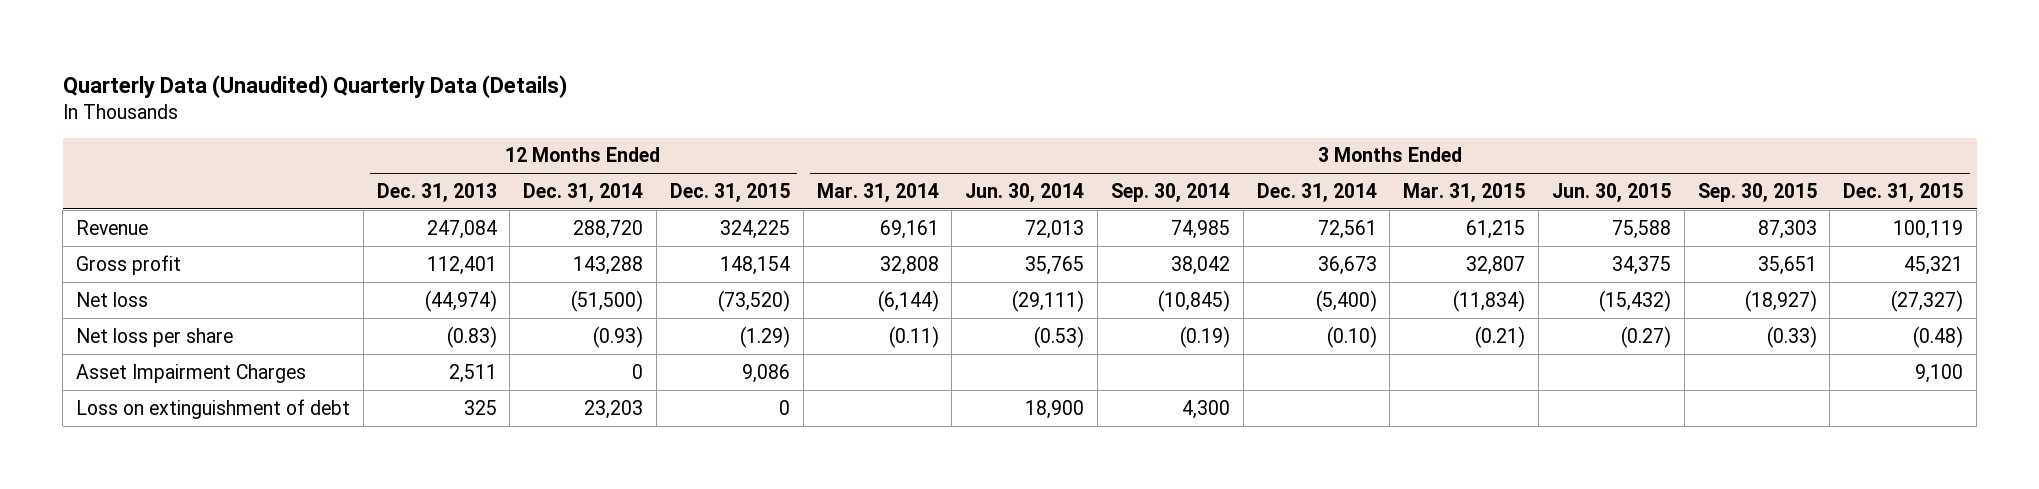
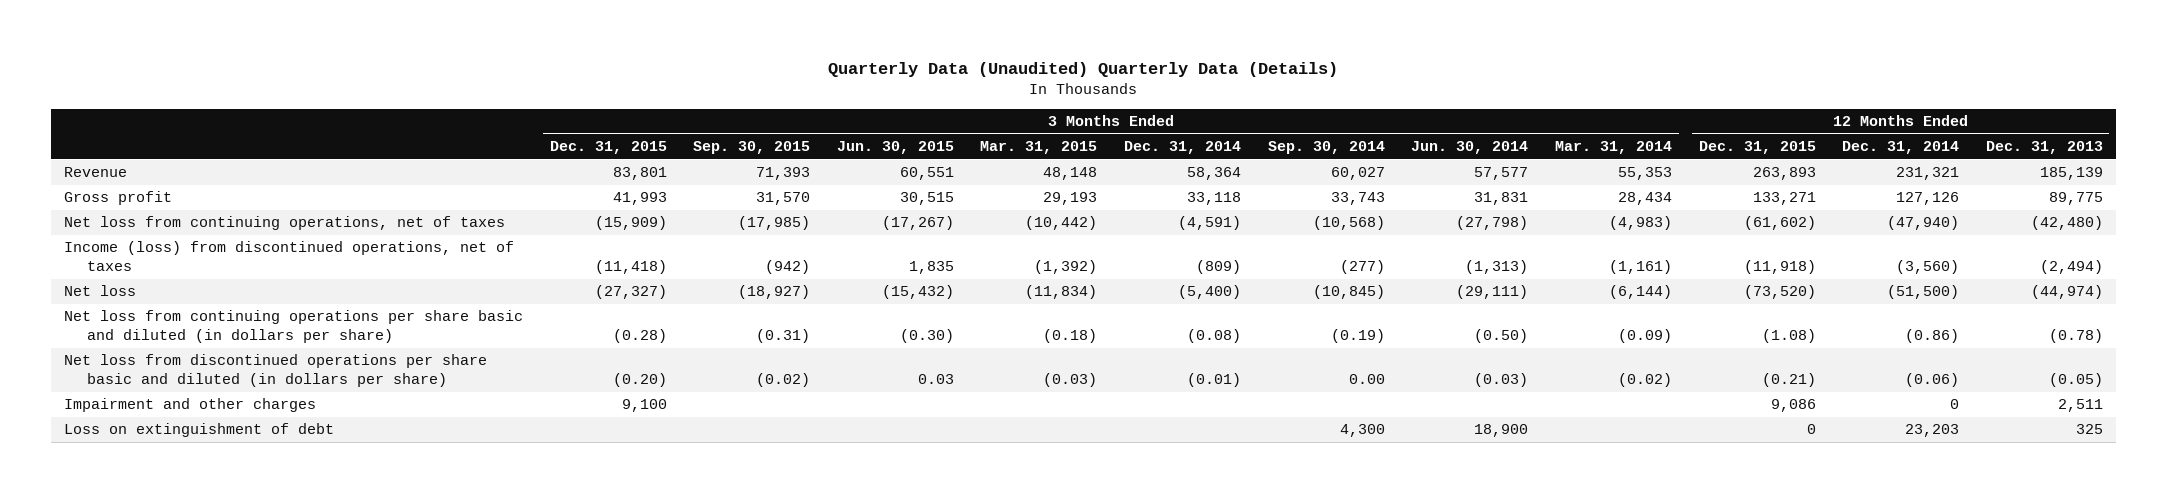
[426,219,497,239] 247,084 -> [2039,167,2103,181] 185,139
[573,219,644,239] 288,720 -> [1896,167,1960,181] 231,321
[719,219,790,239] 324,225 -> [1752,167,1816,181] 263,893
[879,219,939,239] 69,161 -> [1617,167,1672,181] 55,353
[1025,219,1085,239] 72,013 -> [1474,167,1529,181] 57,577
[1170,219,1230,239] 74,985 -> [1330,167,1385,181] 60,027
[1317,219,1377,239] 72,561 -> [1187,167,1242,181] 58,364
[1466,219,1526,239] 61,215 -> [1043,167,1098,181] 48,148
[1611,219,1671,239] 75,588 -> [899,167,954,181] 60,551
[1757,219,1817,239] 87,303 -> [756,167,811,181] 71,393
[1893,219,1964,239] 100,119 -> [612,167,667,181] 83,801
[426,255,497,275] 112,401 -> [2048,192,2103,206] 89,775
[573,255,644,275] 143,288 -> [1896,192,1960,206] 127,126
[719,255,790,275] 148,154 -> [1752,192,1816,206] 133,271
[879,255,939,275] 32,808 -> [1617,192,1672,206] 28,434
[1025,255,1085,275] 35,765 -> [1474,192,1529,206] 31,831
[1170,255,1230,275] 38,042 -> [1330,192,1385,206] 33,743
[1317,255,1377,275] 36,673 -> [1187,192,1242,206] 33,118
[1466,255,1526,275] 32,807 -> [1043,192,1098,206] 29,193
[1611,255,1671,275] 34,375 -> [899,192,954,206] 30,515
[1757,255,1817,275] 35,651 -> [756,192,811,206] 31,570
[1904,255,1964,275] 45,321 -> [612,192,667,206] 41,993
none -> [63,216,505,231] Net loss from continuing operations, net of taxes
none -> [63,241,514,272] Income (loss) from discontinued operations, net of taxes
[75,327,233,347] Net loss per share -> none
none -> [63,310,523,344] Net loss from continuing operations per share basic and diluted (in dollars per share)
none -> [63,354,487,388] Net loss from discontinued operations per share basic and diluted (in dollars per share)
[75,363,306,383] Asset Impairment Charges -> [63,398,316,413] Impairment and other charges

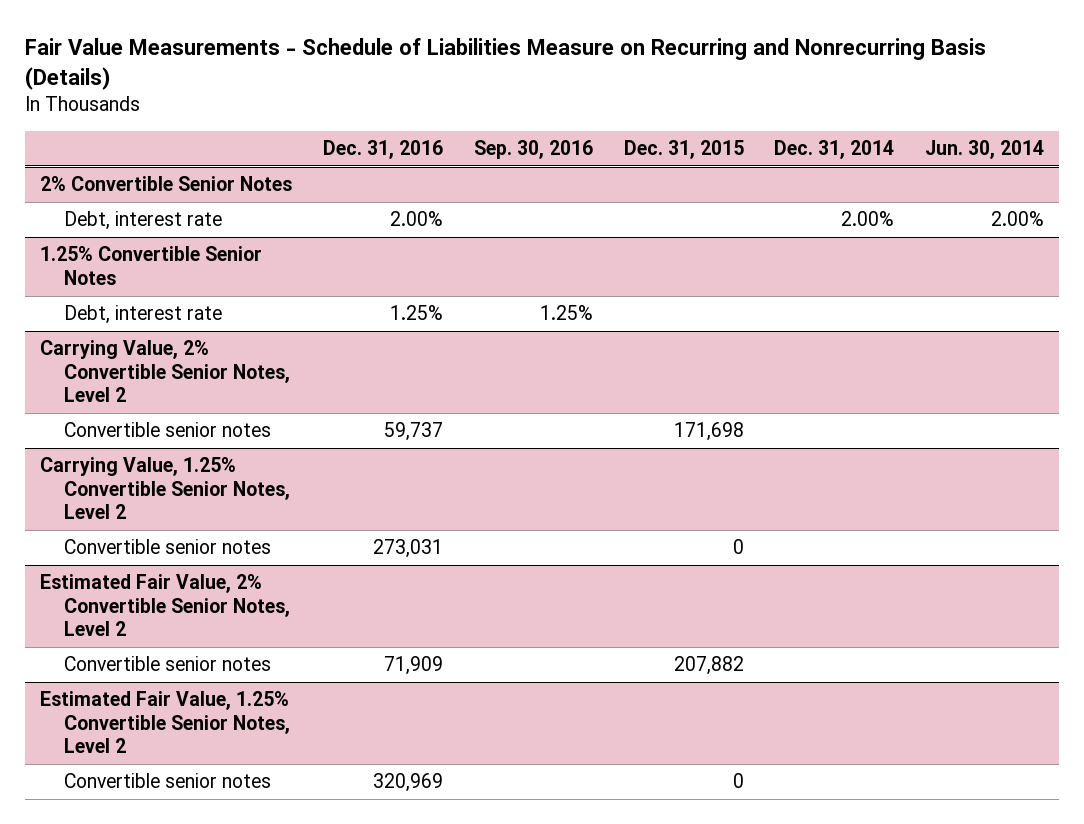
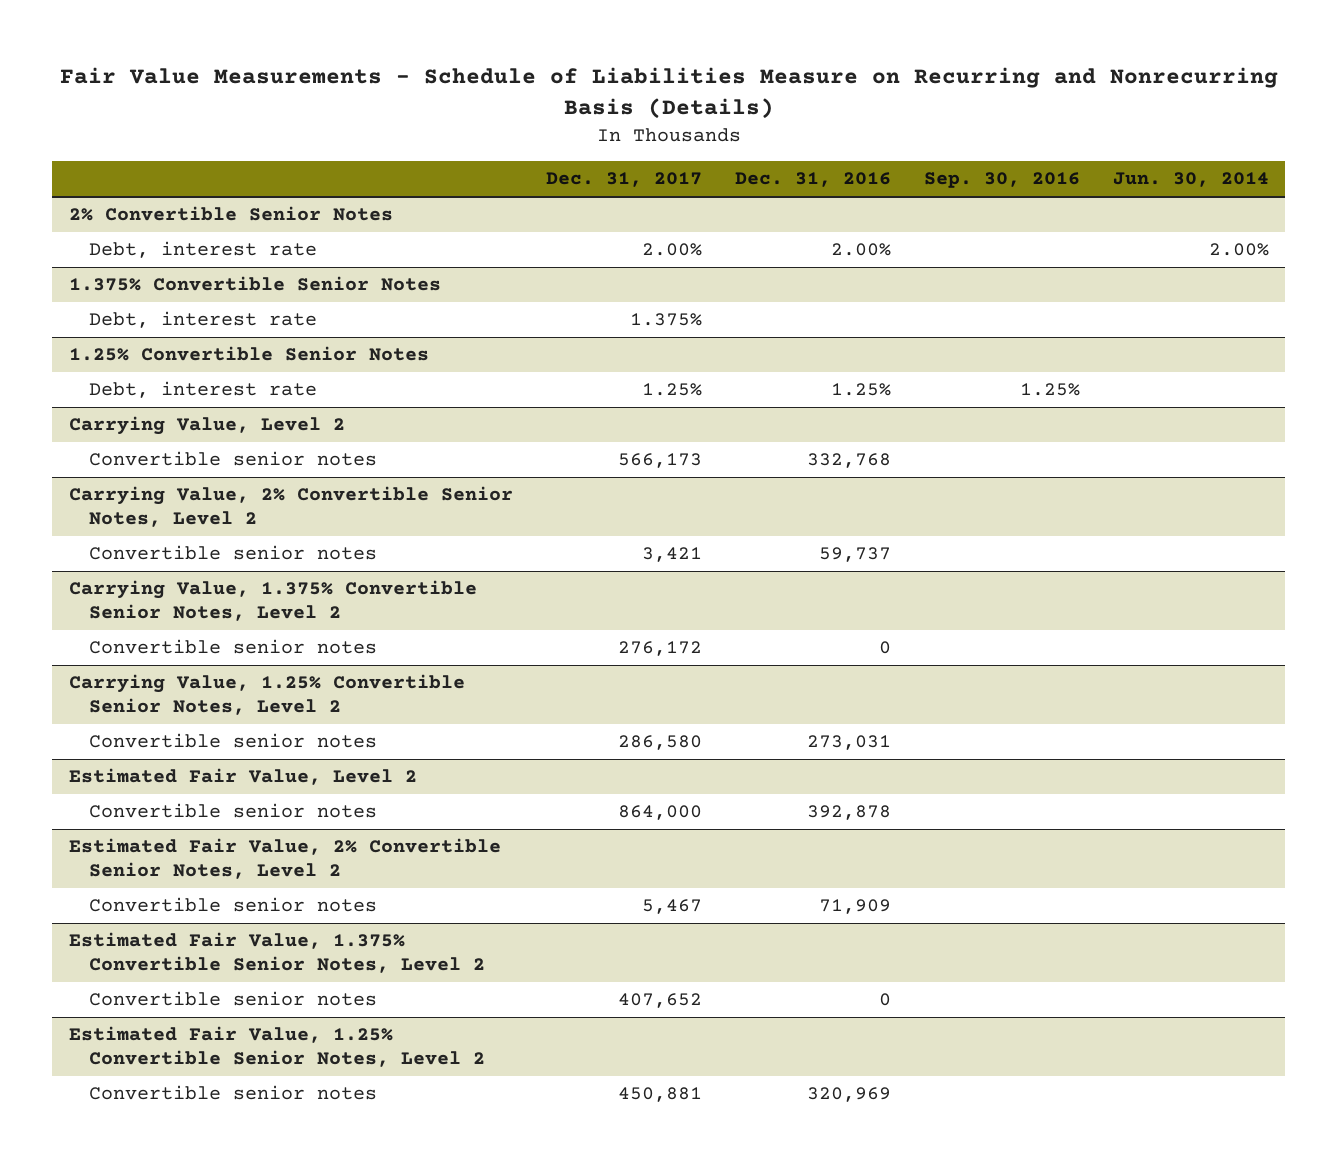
[623,139,744,159] Dec. 31, 2015 -> none
[774,139,895,159] Dec. 31, 2014 -> none
none -> [545,172,702,188] Dec. 31, 2017
none -> [68,276,441,292] 1.375% Convertible Senior Notes
none -> [89,311,318,329] Debt, interest rate
none -> [68,416,345,436] Carrying Value, Level 2
none -> [89,451,378,467] Convertible senior notes
none -> [68,580,477,621] Carrying Value, 1.375% Convertible Senior Notes, Level 2
none -> [89,639,378,655] Convertible senior notes
none -> [68,768,417,786] Estimated Fair Value, Level 2
none -> [89,803,378,819] Convertible senior notes
none -> [68,932,486,973] Estimated Fair Value, 1.375% Convertible Senior Notes, Level 2
none -> [89,991,378,1007] Convertible senior notes

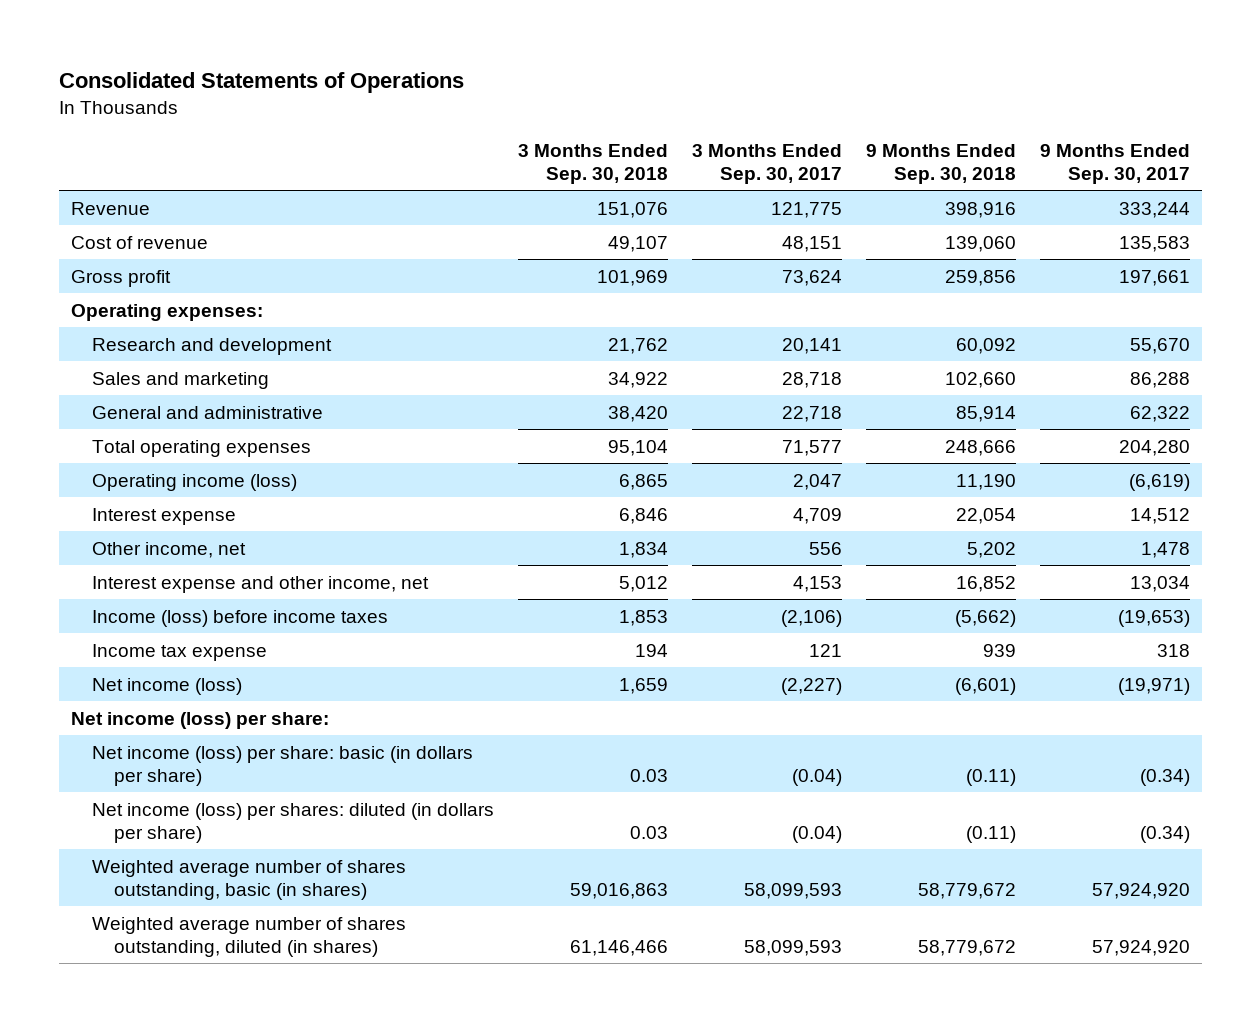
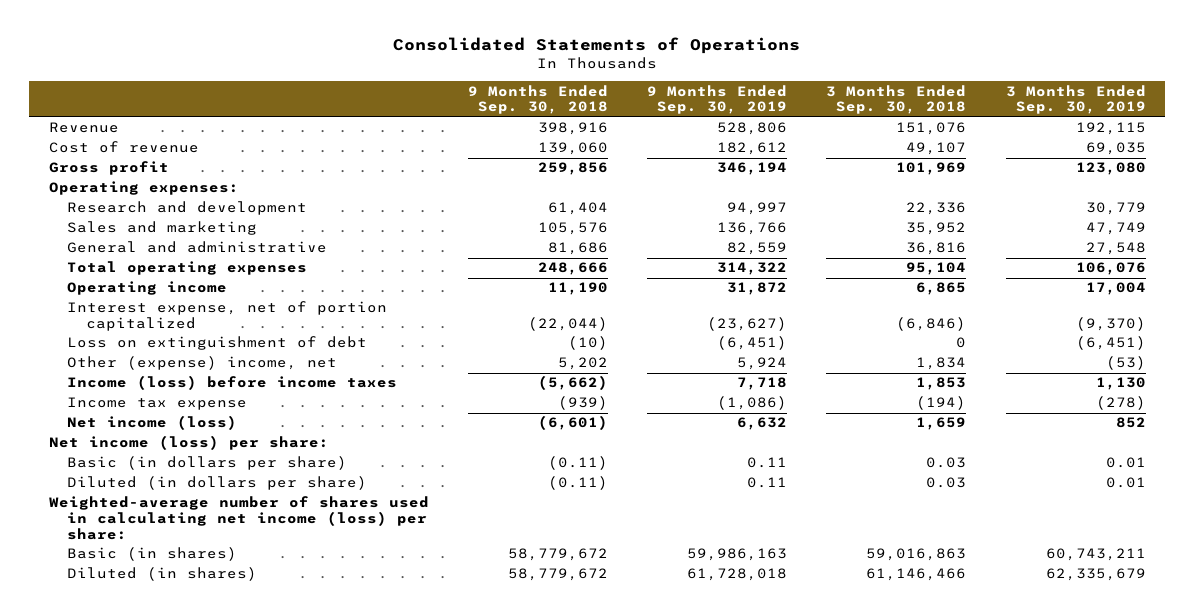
[692,143,843,184] 3 Months Ended Sep. 30, 2017 -> none
[1039,143,1190,184] 9 Months Ended Sep. 30, 2017 -> none
none -> [647,84,788,115] 9 Months Ended Sep. 30, 2019
none -> [1005,84,1146,115] 3 Months Ended Sep. 30, 2019
[608,337,669,354] 21,762 -> [906,202,967,216] 22,336
[956,337,1017,354] 60,092 -> [548,202,609,216] 61,404
[608,371,669,388] 34,922 -> [906,222,967,236] 35,952
[945,371,1017,388] 102,660 -> [538,222,609,236] 105,576
[608,405,669,422] 38,420 -> [906,242,967,256] 36,816
[956,405,1017,422] 85,914 -> [548,242,609,256] 81,686
[92,507,237,525] Interest expense -> none
[92,575,430,593] Interest expense and other income, net -> none
[92,473,298,491] Operating income (loss) -> [67,281,228,296] Operating income
none -> [67,301,388,332] Interest expense, net of portion capitalized
none -> [67,336,368,351] Loss on extinguishment of debt
[92,541,247,558] Other income, net -> [67,356,338,371] Other (expense) income, net
[635,643,669,657] 194 -> [916,396,967,411] (194)
[983,643,1017,657] 939 -> [558,396,609,411] (939)
[92,745,474,786] Net income (loss) per share: basic (in dollars per share) -> [67,456,348,471] Basic (in dollars per share)
[92,802,495,843] Net income (loss) per shares: diluted (in dollars per share) -> [67,476,368,491] Diluted (in dollars per share)
none -> [48,496,429,540] Weighted-average number of shares used in calculating net income (loss) per share:
[92,859,407,900] Weighted average number of shares outstanding, basic (in shares) -> [67,547,238,562] Basic (in shares)
[92,916,407,957] Weighted average number of shares outstanding, diluted (in shares) -> [67,567,258,582] Diluted (in shares)

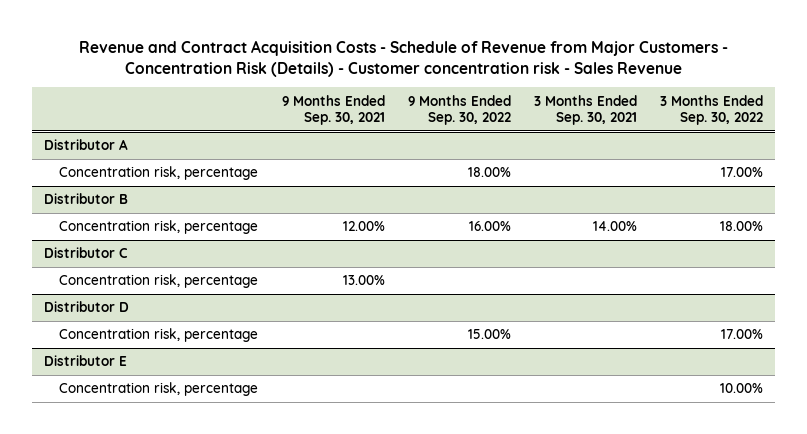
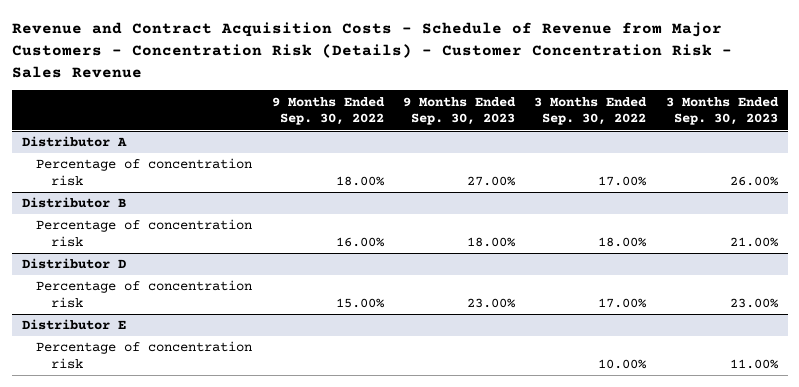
[78,40,728,77] Revenue and Contract Acquisition Costs - Schedule of Revenue from Major Customers - Concentration Risk (Details) - Customer concentration risk - Sales Revenue -> [11,22,732,78] Revenue and Contract Acquisition Costs - Schedule of Revenue from Major Customers - Concentration Risk (Details) - Customer Concentration Risk - Sales Revenue
[281,94,385,126] 9 Months Ended Sep. 30, 2021 -> none
[534,94,638,126] 3 Months Ended Sep. 30, 2021 -> none
none -> [402,96,516,126] 9 Months Ended Sep. 30, 2023
none -> [665,96,779,126] 3 Months Ended Sep. 30, 2023
[59,166,259,181] Concentration risk, percentage -> [36,158,253,187] Percentage of concentration risk
[43,247,128,259] Distributor C -> none
[59,274,259,289] Concentration risk, percentage -> none
[59,220,259,235] Concentration risk, percentage -> [36,219,253,248] Percentage of concentration risk
[59,328,259,343] Concentration risk, percentage -> [36,280,253,309] Percentage of concentration risk
[59,382,259,397] Concentration risk, percentage -> [36,341,253,370] Percentage of concentration risk

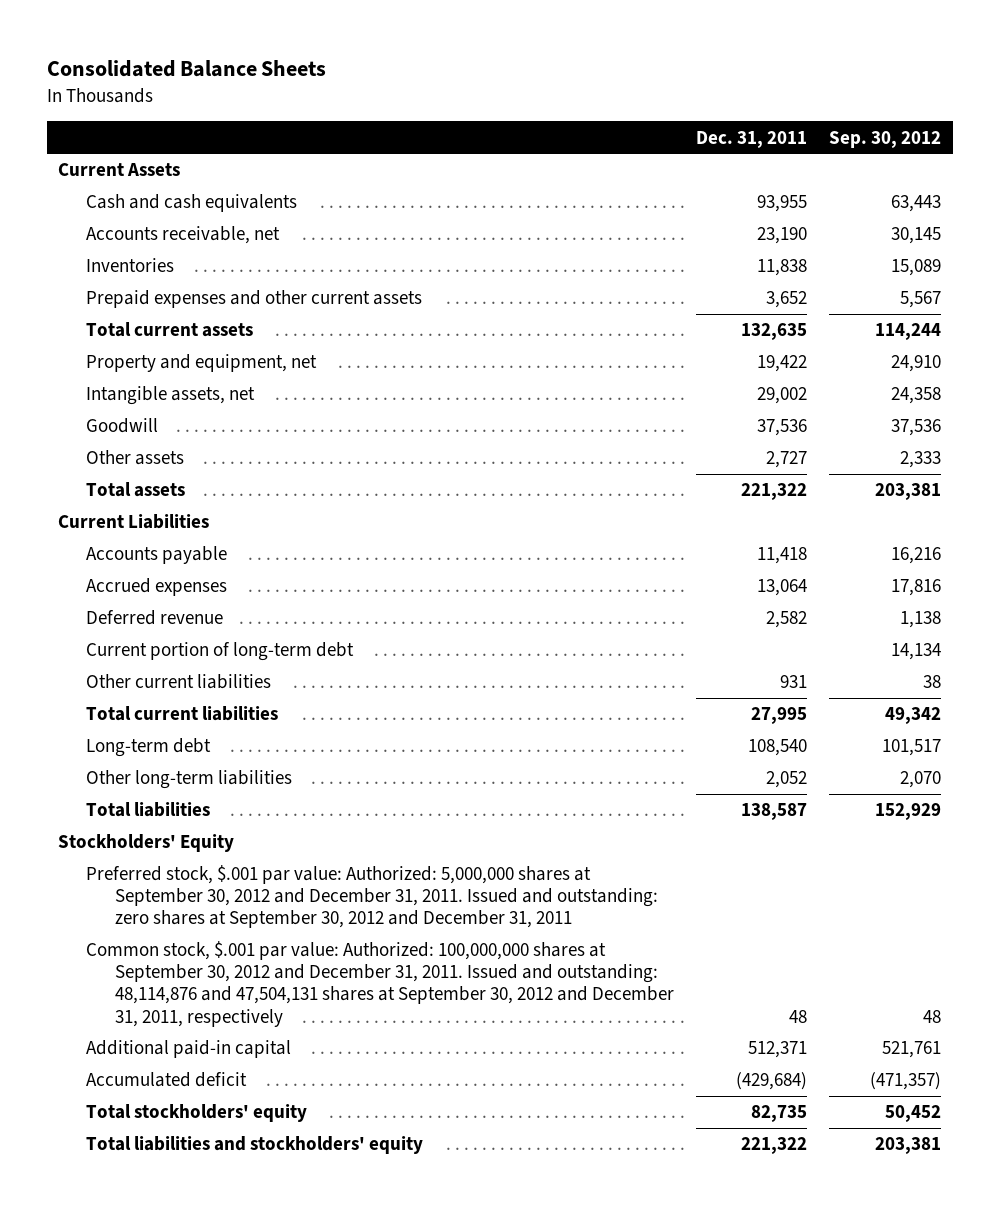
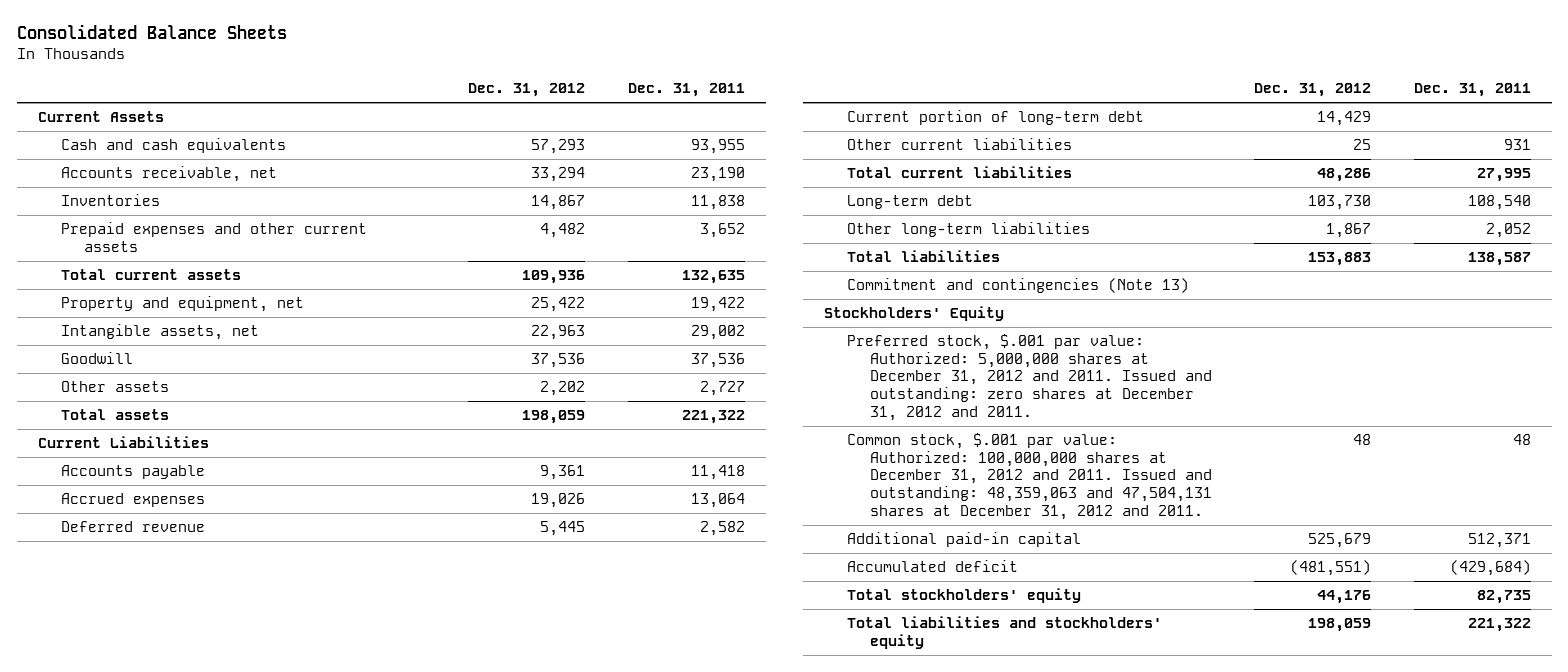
[829,130,942,148] Sep. 30, 2012 -> none
none -> [468,83,586,98] Dec. 31, 2012
none -> [846,278,1189,294] Commitment and contingencies (Note 13)
[86,865,658,929] Preferred stock, $.001 par value: Authorized: 5,000,000 shares at September 30, 2012 and December 31, 2011. Issued and outstanding: zero shares at September 30, 2012 and December 31, 2011 -> [846,334,1213,421] Preferred stock, $.001 par value: Authorized: 5,000,000 shares at December 31, 2012 and 2011. Issued and outstanding: zero shares at December 31, 2012 and 2011.
[86,941,674,1027] Common stock, $.001 par value: Authorized: 100,000,000 shares at September 30, 2012 and December 31, 2011. Issued and outstanding: 48,114,876 and 47,504,131 shares at September 30, 2012 and December 31, 2011, respectively -> [846,433,1213,520] Common stock, $.001 par value: Authorized: 100,000,000 shares at December 31, 2012 and 2011. Issued and outstanding: 48,359,063 and 47,504,131 shares at December 31, 2012 and 2011.

